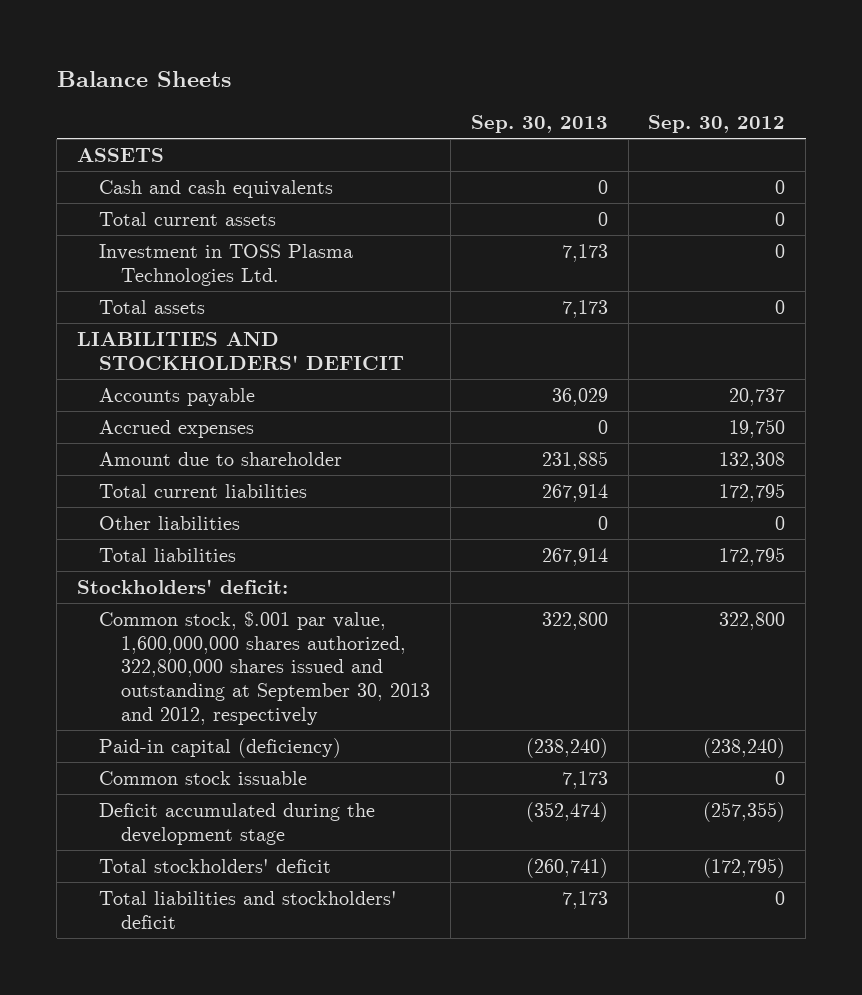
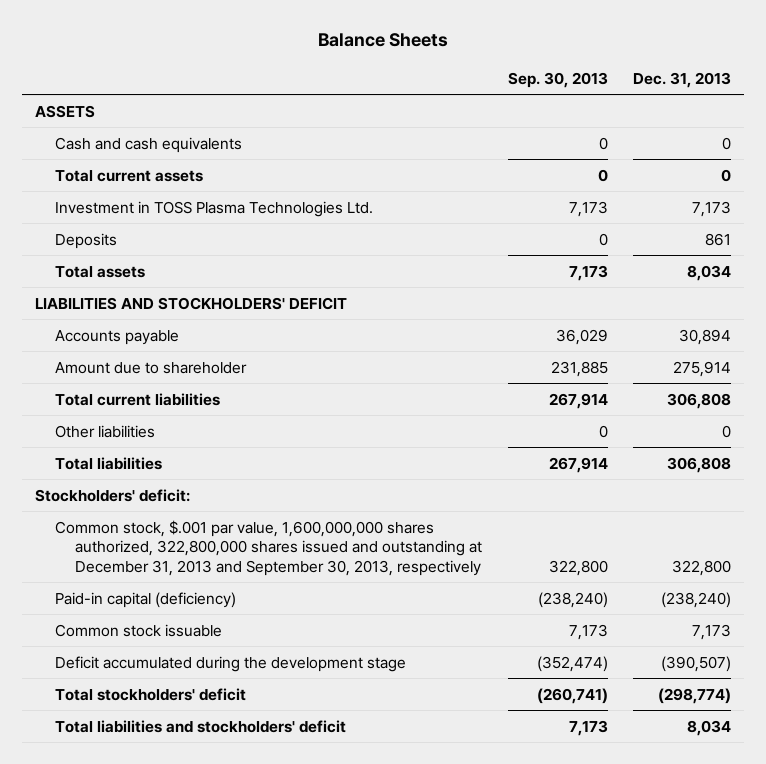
[648,114,786,133] Sep. 30, 2012 -> none
none -> [633,71,732,88] Dec. 31, 2013
none -> [55,232,118,249] Deposits
[99,419,255,438] Accrued expenses -> none
[99,610,431,726] Common stock, $.001 par value, 1,600,000,000 shares authorized, 322,800,000 shares issued and outstanding at September 30, 2013 and 2012, respectively -> [55,519,483,576] Common stock, $.001 par value, 1,600,000,000 shares authorized, 322,800,000 shares issued and outstanding at December 31, 2013 and September 30, 2013, respectively

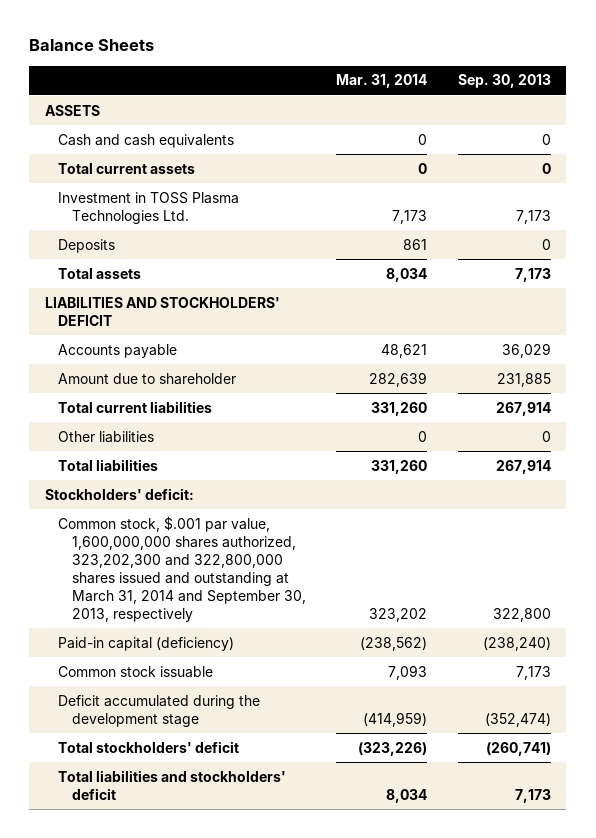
[633,71,732,88] Dec. 31, 2013 -> none
none -> [336,74,428,89] Mar. 31, 2014
[55,519,483,576] Common stock, $.001 par value, 1,600,000,000 shares authorized, 322,800,000 shares issued and outstanding at December 31, 2013 and September 30, 2013, respectively -> [58,515,307,622] Common stock, $.001 par value, 1,600,000,000 shares authorized, 323,202,300 and 322,800,000 shares issued and outstanding at March 31, 2014 and September 30, 2013, respectively

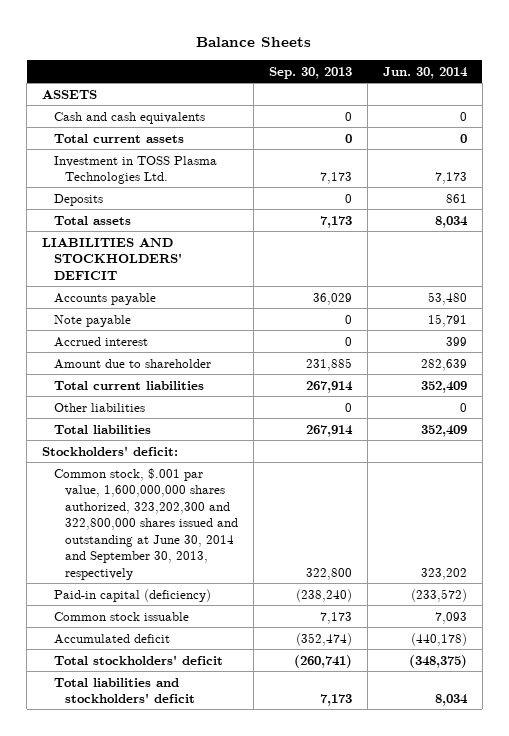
[336,74,428,89] Mar. 31, 2014 -> none
none -> [382,66,468,79] Jun. 30, 2014
none -> [53,314,131,327] Note payable
none -> [53,336,148,347] Accrued interest
[58,515,307,622] Common stock, $.001 par value, 1,600,000,000 shares authorized, 323,202,300 and 322,800,000 shares issued and outstanding at March 31, 2014 and September 30, 2013, respectively -> [53,467,239,580] Common stock, $.001 par value, 1,600,000,000 shares authorized, 323,202,300 and 322,800,000 shares issued and outstanding at June 30, 2014 and September 30, 2013, respectively
[58,694,261,727] Deficit accumulated during the development stage -> [53,633,170,644] Accumulated deficit

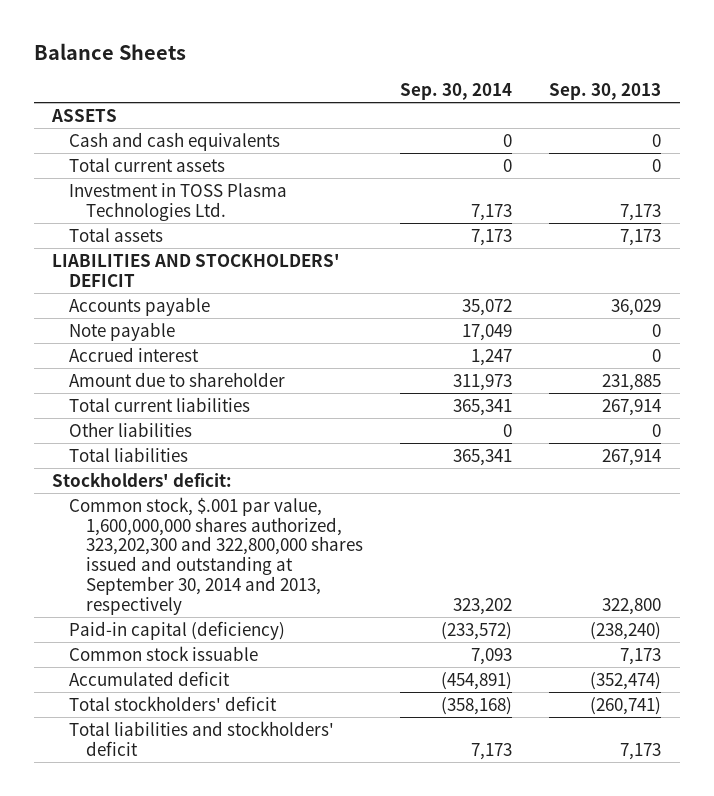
[382,66,468,79] Jun. 30, 2014 -> none
none -> [400,83,513,101] Sep. 30, 2014
[53,193,103,206] Deposits -> none
[53,467,239,580] Common stock, $.001 par value, 1,600,000,000 shares authorized, 323,202,300 and 322,800,000 shares issued and outstanding at June 30, 2014 and September 30, 2013, respectively -> [68,496,363,616] Common stock, $.001 par value, 1,600,000,000 shares authorized, 323,202,300 and 322,800,000 shares issued and outstanding at September 30, 2014 and 2013, respectively

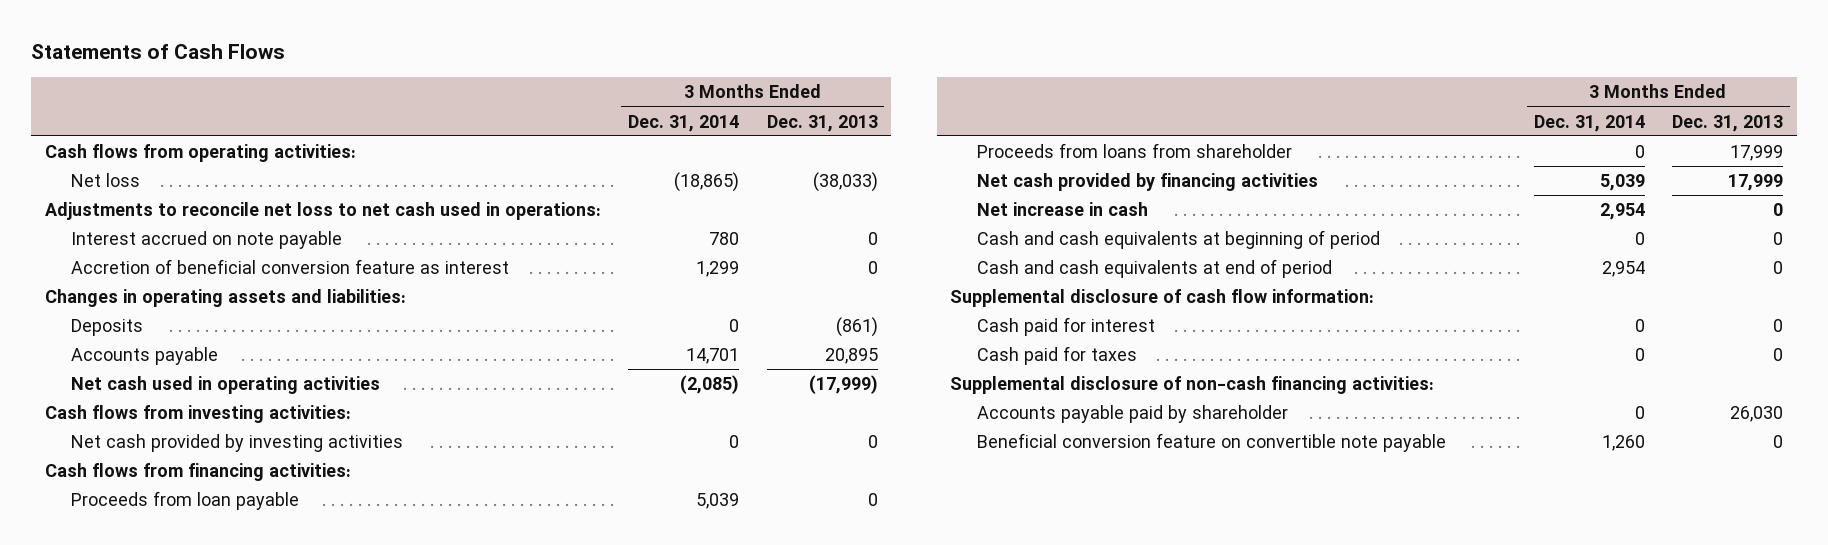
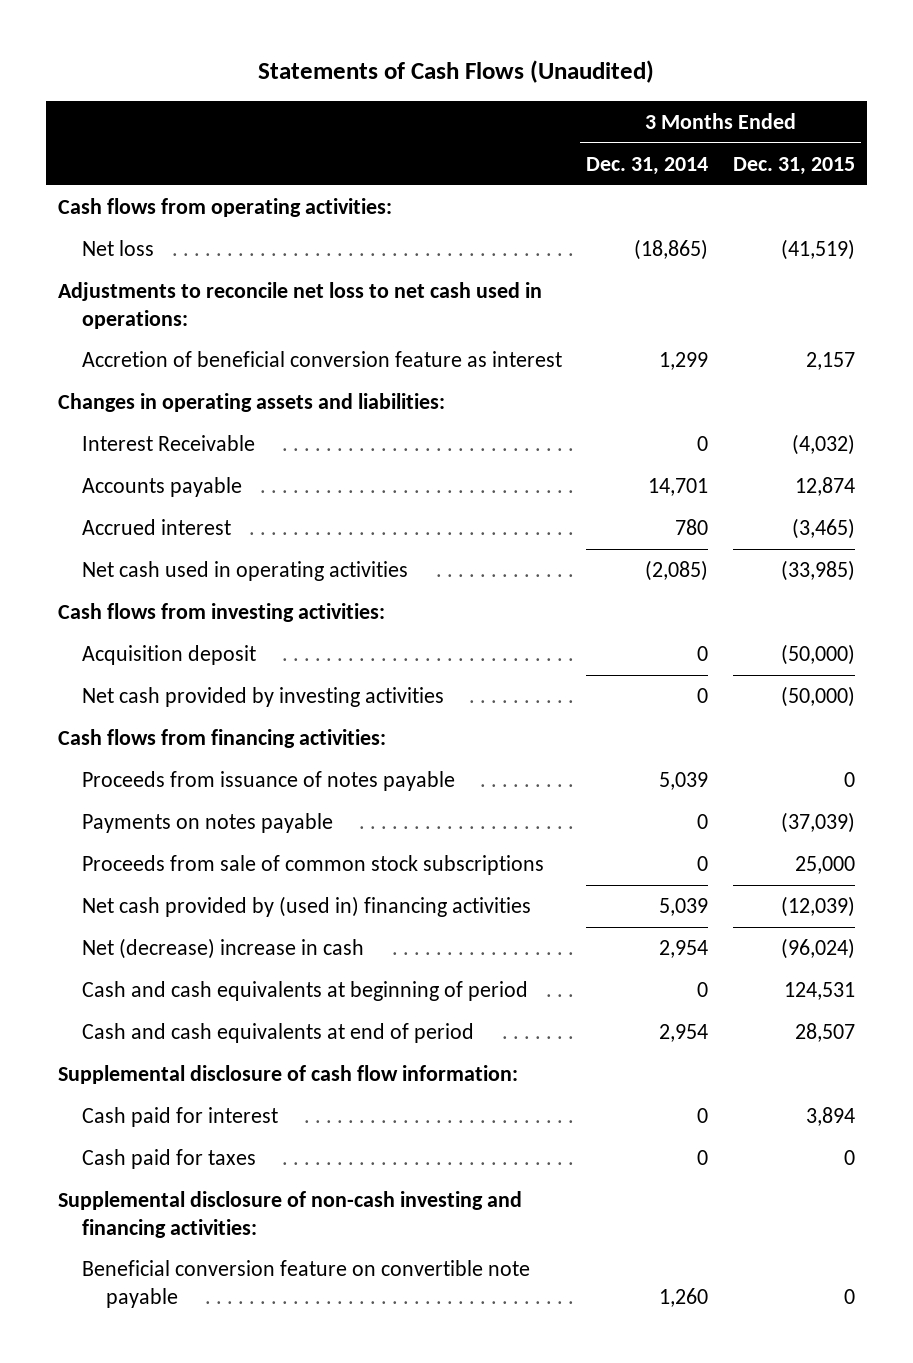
[30,44,285,60] Statements of Cash Flows -> [258,60,655,84] Statements of Cash Flows (Unaudited)
[766,114,878,132] Dec. 31, 2013 -> none
none -> [732,156,855,175] Dec. 31, 2015
[71,231,343,250] Interest accrued on note payable -> none
[71,319,144,337] Deposits -> none
none -> [81,434,255,451] Interest Receivable
none -> [81,518,231,535] Accrued interest
none -> [81,644,256,665] Acquisition deposit
[976,143,1292,159] Proceeds from loans from shareholder -> none
[71,491,300,511] Proceeds from loan payable -> [81,770,455,791] Proceeds from issuance of notes payable
none -> [81,812,333,833] Payments on notes payable
none -> [81,854,544,875] Proceeds from sale of common stock subscriptions
[976,173,1318,192] Net cash provided by financing activities -> [81,895,531,917] Net cash provided by (used in) financing activities
[976,202,1148,217] Net increase in cash -> [81,937,364,959] Net (decrease) increase in cash
[976,405,1288,424] Accounts payable paid by shareholder -> none
[950,376,1435,395] Supplemental disclosure of non-cash financing activities: -> [57,1190,522,1238] Supplemental disclosure of non-cash investing and financing activities:

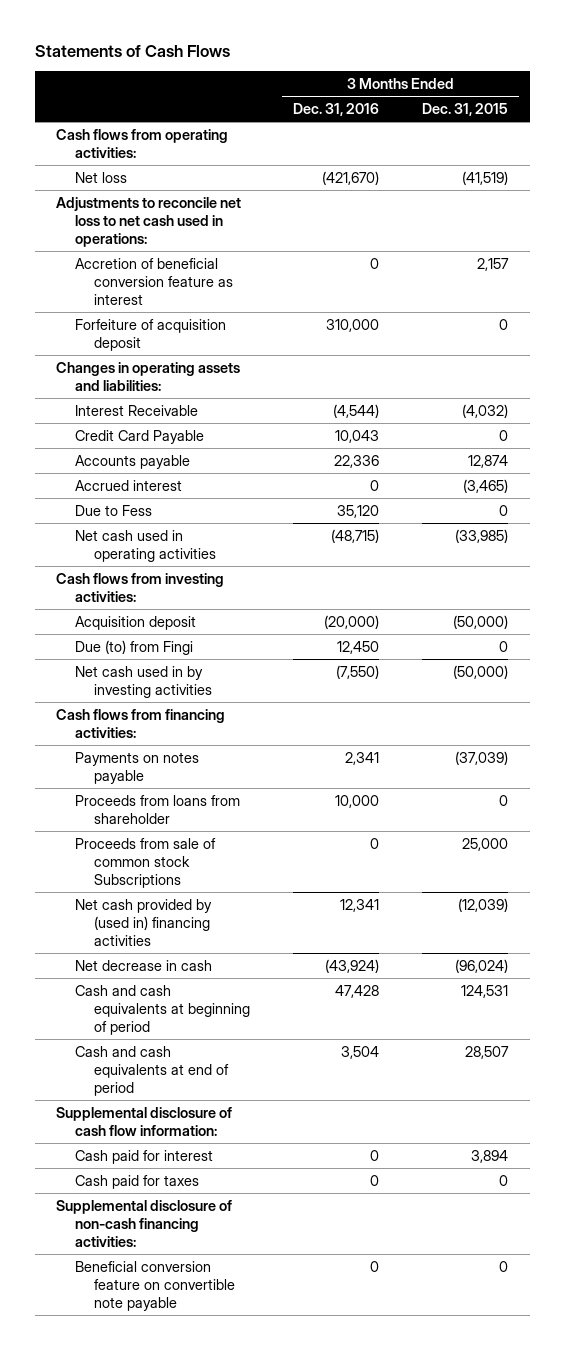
[258,60,655,84] Statements of Cash Flows (Unaudited) -> [34,44,230,57] Statements of Cash Flows
[586,156,709,175] Dec. 31, 2014 -> none
none -> [293,102,380,116] Dec. 31, 2016
none -> [75,318,227,351] Forfeiture of acquisition deposit
none -> [75,429,205,444] Credit Card Payable
none -> [75,504,153,516] Due to Fess
none -> [75,639,194,655] Due (to) from Fingi
[81,686,444,707] Net cash provided by investing activities -> [75,665,213,698] Net cash used in by investing activities
[81,770,455,791] Proceeds from issuance of notes payable -> none
none -> [75,794,241,824] Proceeds from loans from shareholder
[81,854,544,875] Proceeds from sale of common stock subscriptions -> [75,837,217,889] Proceeds from sale of common stock Subscriptions
[81,937,364,959] Net (decrease) increase in cash -> [75,959,213,971] Net decrease in cash
[57,1190,522,1238] Supplemental disclosure of non-cash investing and financing activities: -> [56,1199,233,1248] Supplemental disclosure of non-cash financing activities:

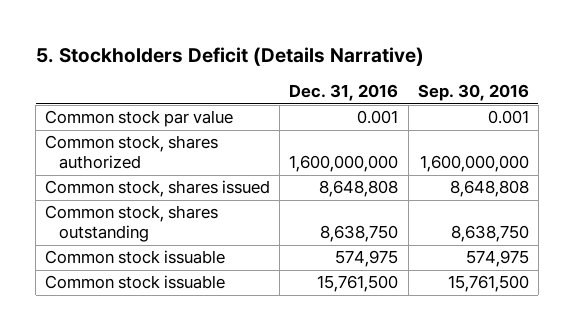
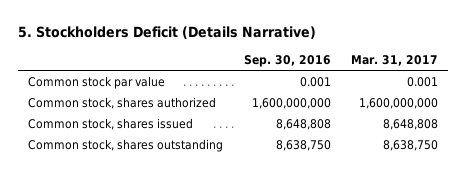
[289,83,399,101] Dec. 31, 2016 -> none
none -> [351,55,439,67] Mar. 31, 2017
[45,250,226,265] Common stock issuable -> none
[45,275,226,290] Common stock issuable -> none

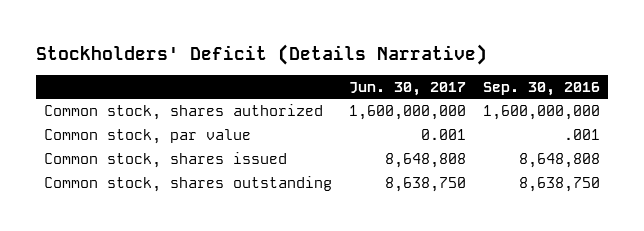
[18,26,317,40] 5. Stockholders Deficit (Details Narrative) -> [36,43,488,65] Stockholders' Deficit (Details Narrative)
[351,55,439,67] Mar. 31, 2017 -> none
none -> [348,81,466,96] Jun. 30, 2017
[28,75,166,89] Common stock par value -> none
none -> [44,129,252,145] Common stock, par value

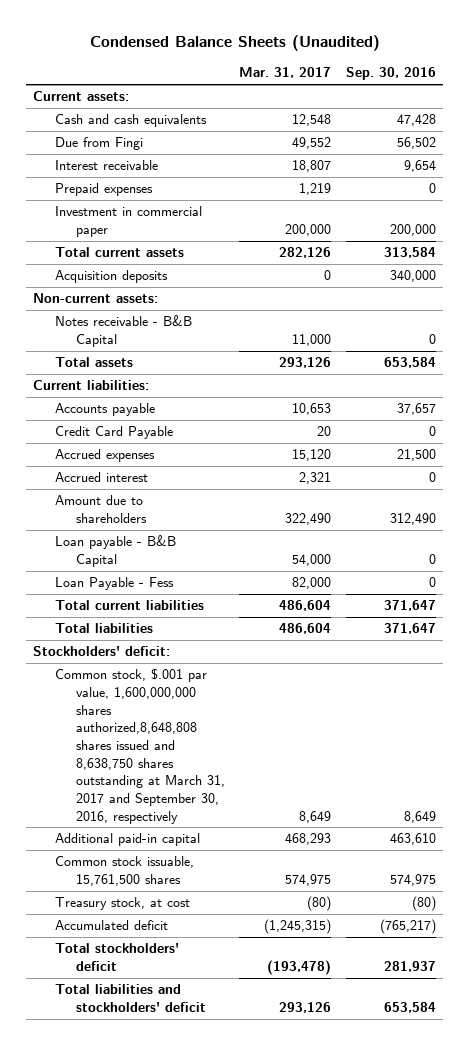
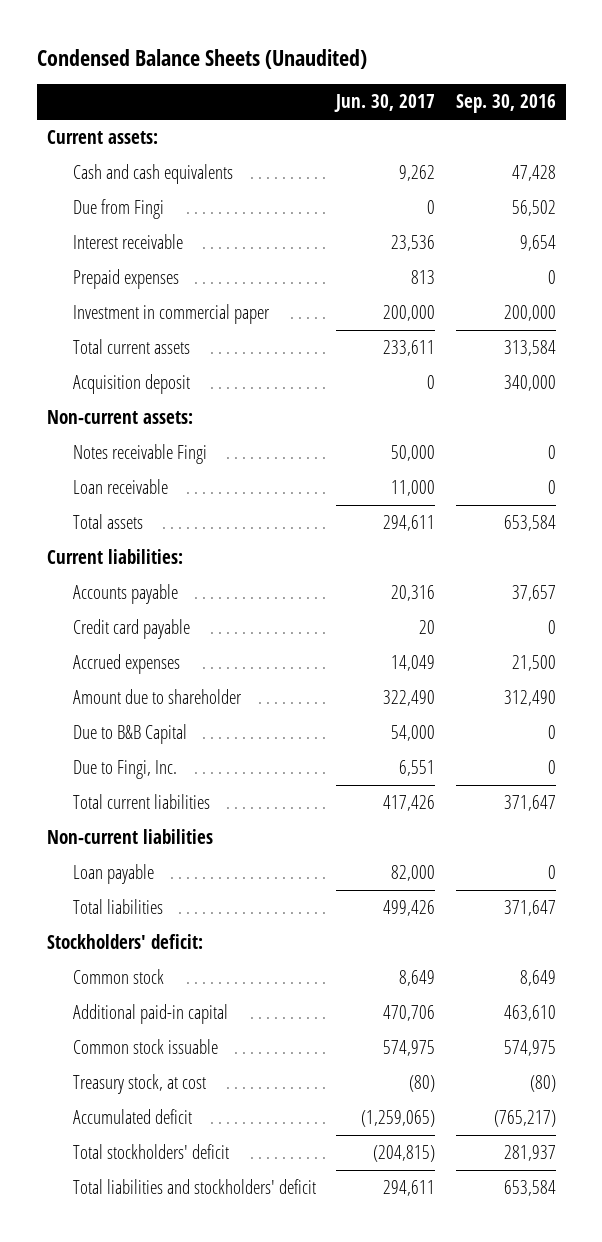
[239,67,332,79] Mar. 31, 2017 -> none
none -> [334,94,436,113] Jun. 30, 2017
[54,270,168,284] Acquisition deposits -> [72,374,190,395] Acquisition deposit
none -> [72,444,207,465] Notes receivable Fingi
[54,315,192,348] Notes receivable - B&B Capital -> [72,479,168,495] Loan receivable
[54,426,173,440] Credit Card Payable -> [72,619,190,640] Credit card payable
[54,472,148,483] Accrued interest -> none
[54,535,176,568] Loan payable - B&B Capital -> none
[54,577,174,591] Loan Payable - Fess -> none
[54,495,147,524] Amount due to shareholders -> [72,689,242,705] Amount due to shareholder
none -> [72,724,187,745] Due to B&B Capital
none -> [72,760,177,780] Due to Fingi, Inc.
none -> [46,829,213,845] Non-current liabilities
none -> [72,864,154,885] Loan payable
[54,668,225,824] Common stock, $.001 par value, 1,600,000,000 shares authorized,8,648,808 shares issued and 8,638,750 shares outstanding at March 31, 2017 and September 30, 2016, respectively -> [72,969,164,985] Common stock
[54,856,194,887] Common stock issuable, 15,761,500 shares -> [72,1039,218,1055] Common stock issuable

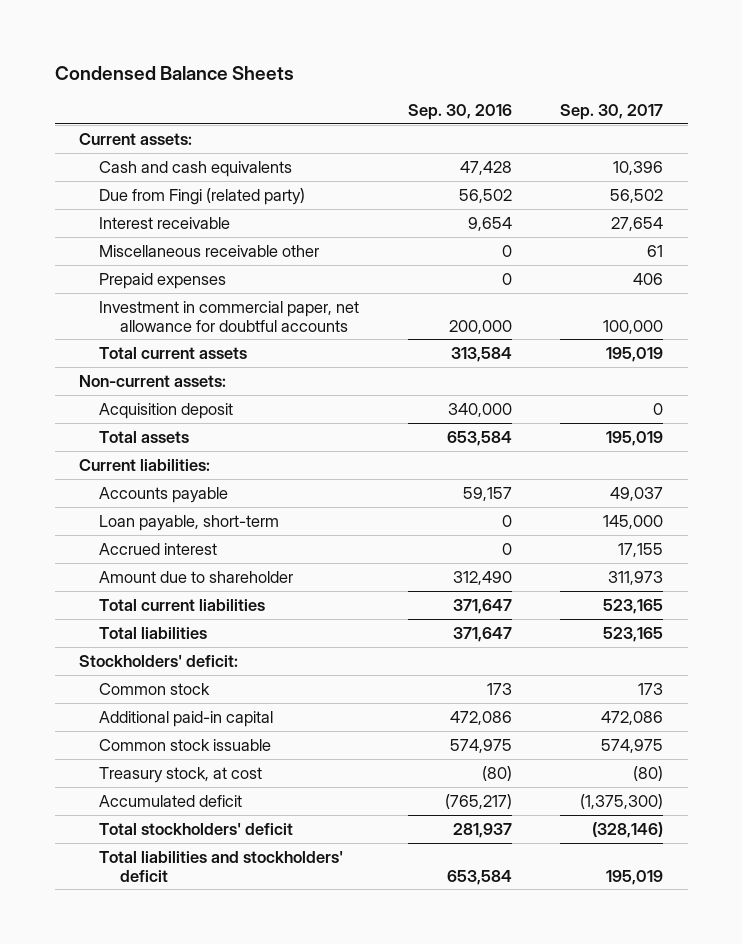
[36,48,367,69] Condensed Balance Sheets (Unaudited) -> [54,65,294,80] Condensed Balance Sheets
[334,94,436,113] Jun. 30, 2017 -> none
none -> [560,103,664,120] Sep. 30, 2017
[72,199,164,220] Due from Fingi -> [99,187,306,205] Due from Fingi (related party)
none -> [99,244,320,257] Miscellaneous receivable other
[72,304,270,325] Investment in commercial paper -> [99,300,360,332] Investment in commercial paper, net allowance for doubtful accounts
[72,444,207,465] Notes receivable Fingi -> none
[72,479,168,495] Loan receivable -> none
[72,374,190,395] Acquisition deposit -> [99,402,234,419] Acquisition deposit
[72,619,190,640] Credit card payable -> none
[72,654,180,675] Accrued expenses -> none
[511,585,556,602] 37,657 -> [462,486,512,501] 59,157
none -> [99,514,280,531] Loan payable, short-term
none -> [99,542,218,555] Accrued interest
[72,724,187,745] Due to B&B Capital -> none
[72,760,177,780] Due to Fingi, Inc. -> none
[46,829,213,845] Non-current liabilities -> none
[72,864,154,885] Loan payable -> none
[519,970,556,987] 8,649 -> [486,682,512,695] 173
[503,1005,556,1022] 463,610 -> [449,710,512,725] 472,086

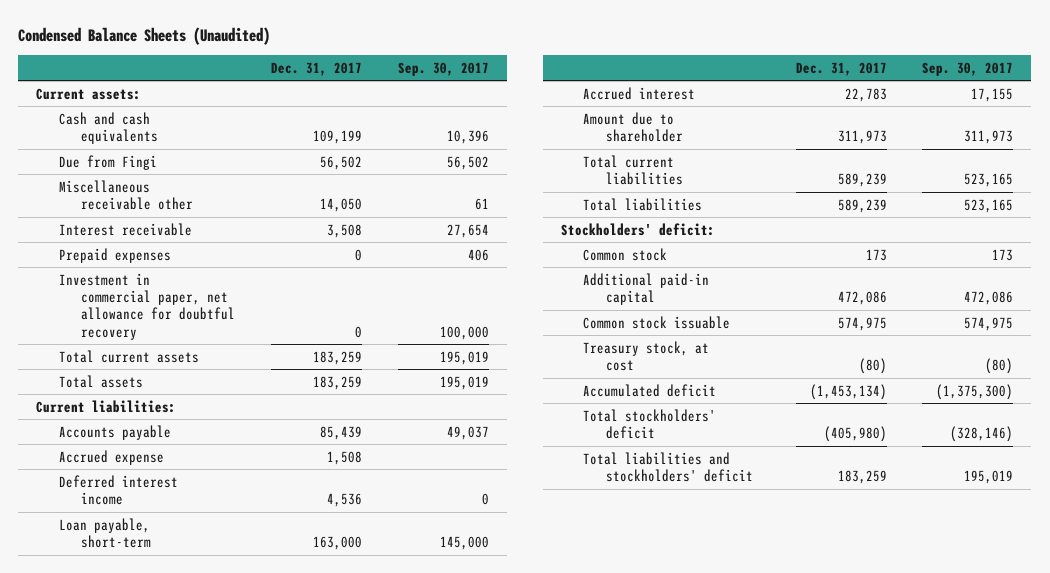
[54,65,294,80] Condensed Balance Sheets -> [18,26,271,45] Condensed Balance Sheets (Unaudited)
[407,103,512,120] Sep. 30, 2016 -> none
none -> [271,61,363,76] Dec. 31, 2017
[99,187,306,205] Due from Fingi (related party) -> [58,154,157,170] Due from Fingi
[99,216,231,229] Interest receivable -> [58,222,192,236] Interest receivable
[99,300,360,332] Investment in commercial paper, net allowance for doubtful accounts -> [58,272,236,340] Investment in commercial paper, net allowance for doubtful recovery
[78,374,226,387] Non-current assets: -> none
[99,402,234,419] Acquisition deposit -> none
none -> [58,449,164,465] Accrued expense
none -> [58,474,178,506] Deferred interest income

